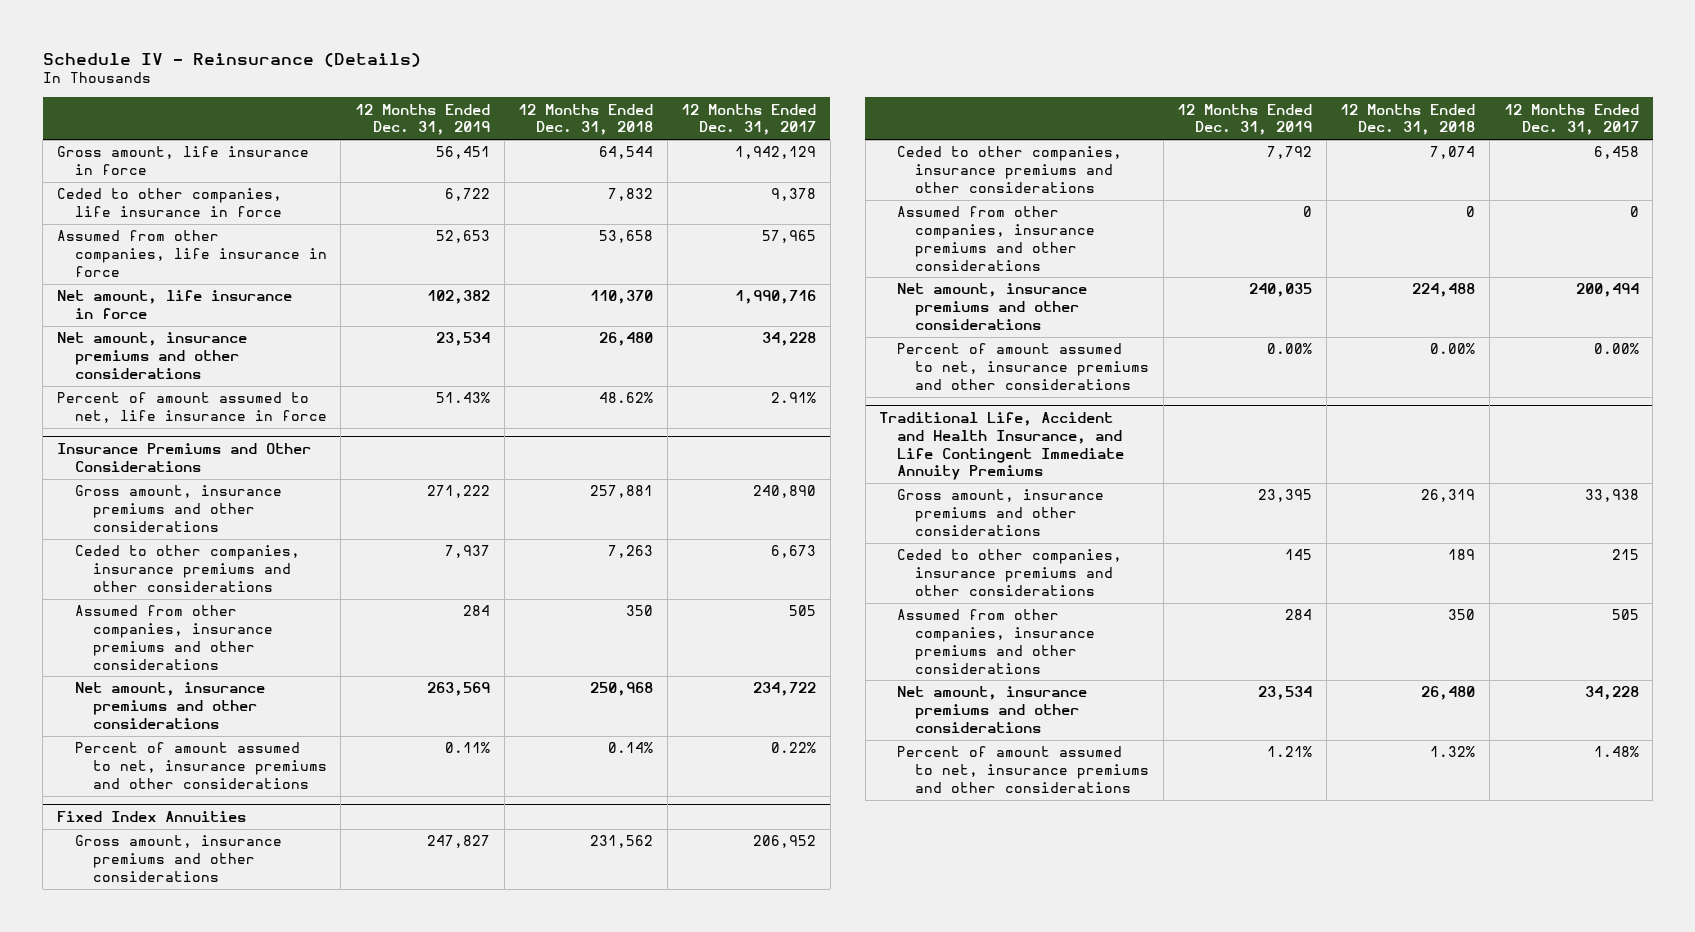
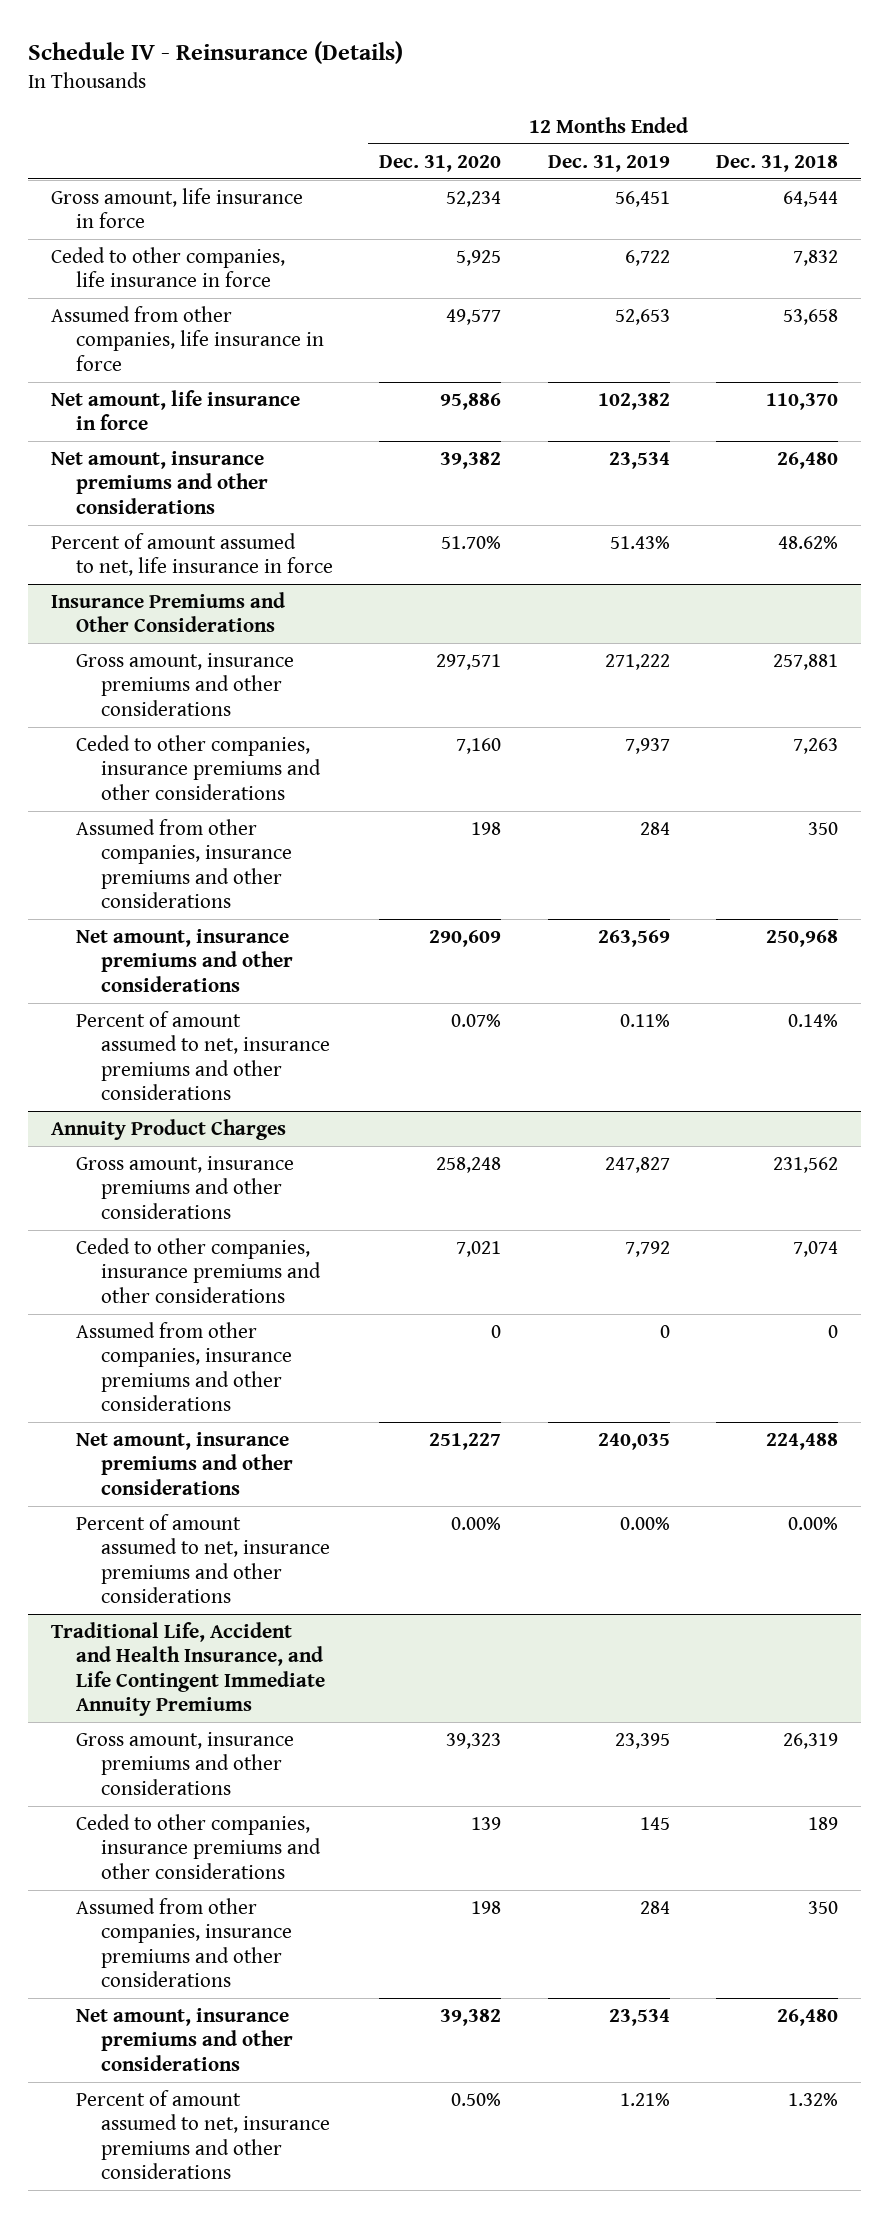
[681,103,817,136] 12 Months Ended Dec. 31, 2017 -> none
none -> [379,154,502,172] Dec. 31, 2020
[56,811,246,823] Fixed Index Annuities -> [51,1118,287,1140] Annuity Product Charges

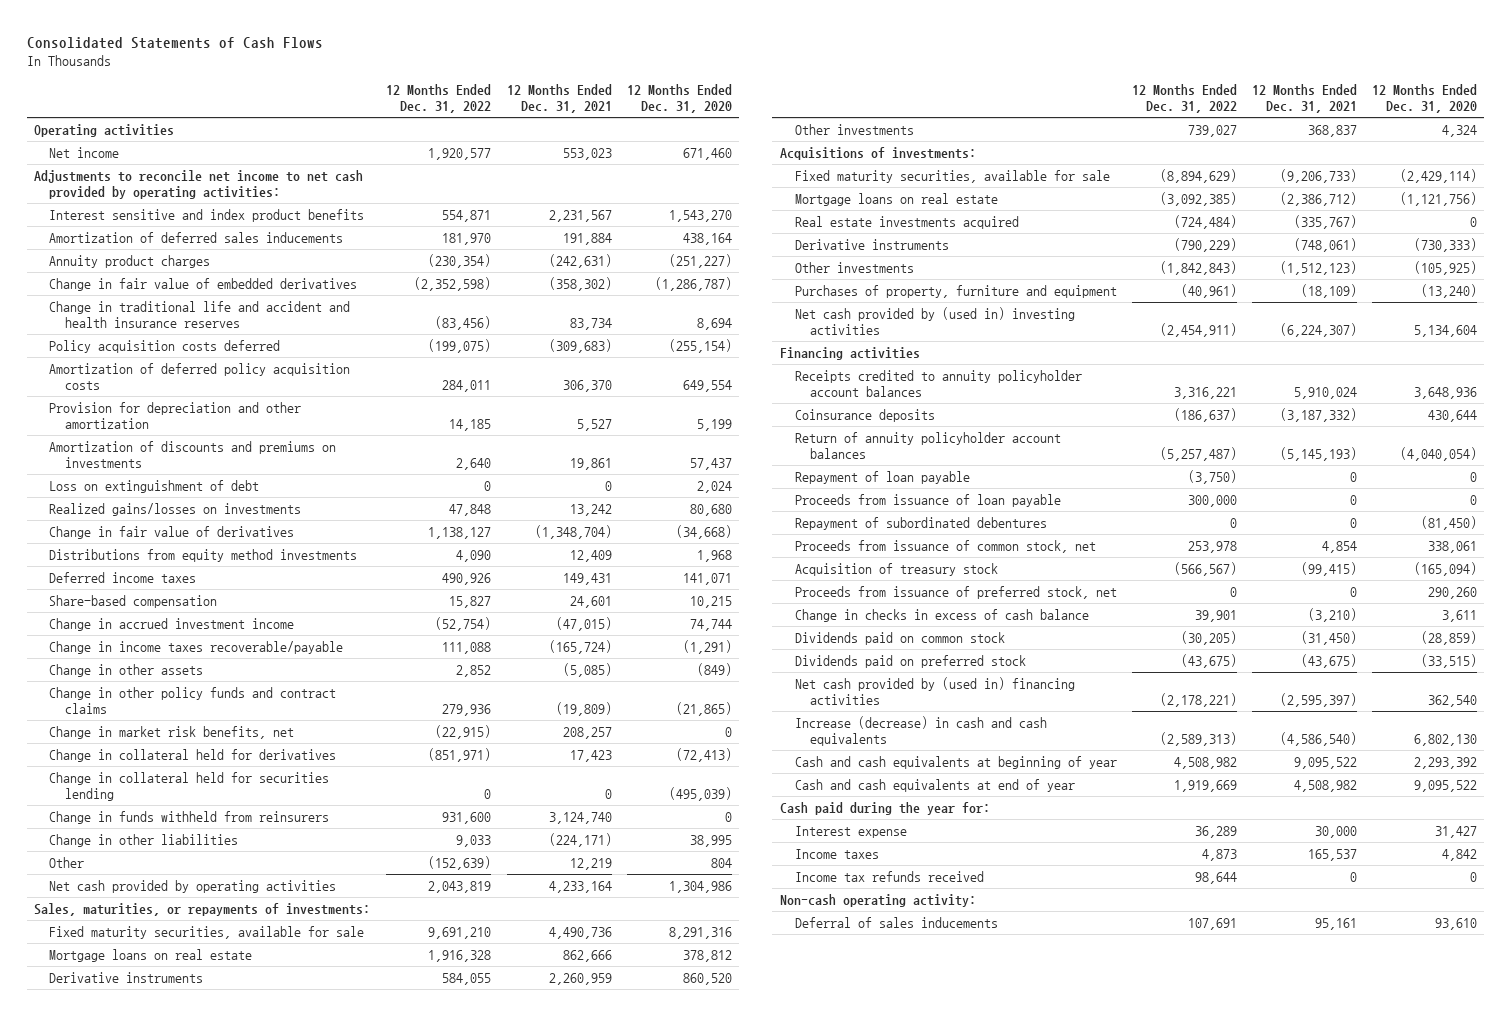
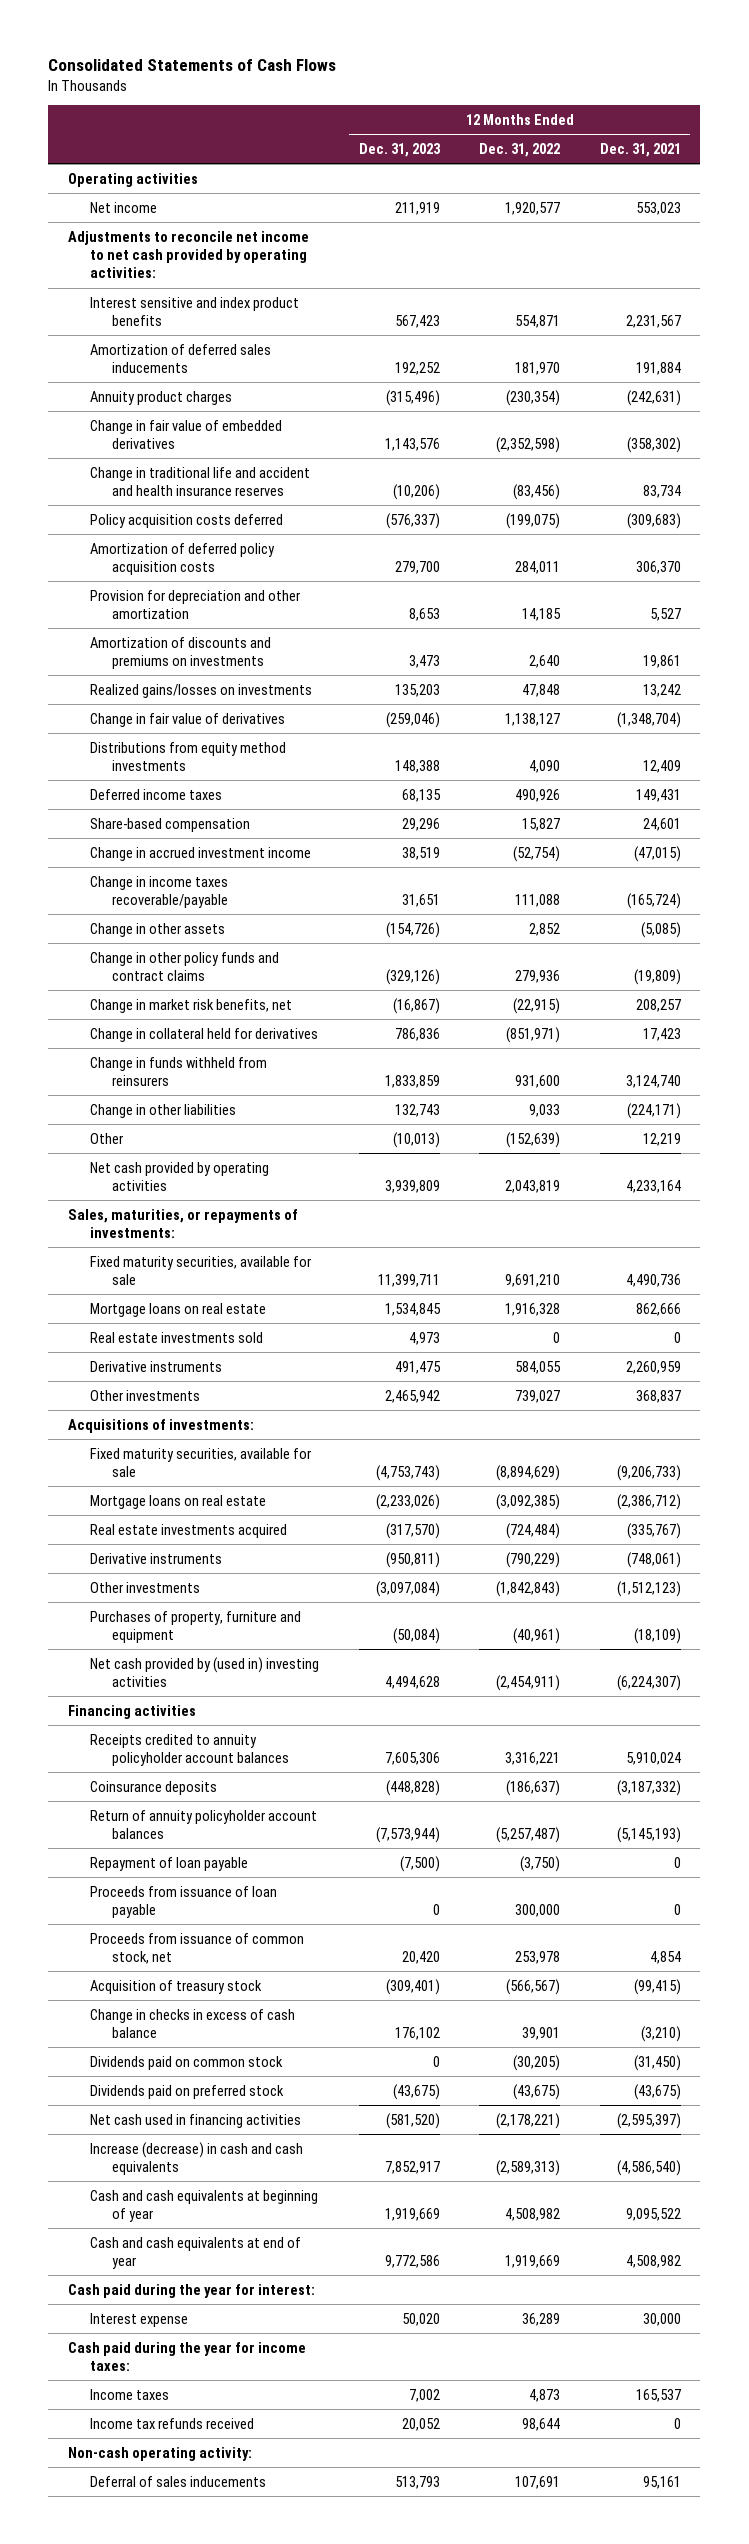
[626,84,732,114] 12 Months Ended Dec. 31, 2020 -> none
none -> [358,142,441,157] Dec. 31, 2023
[49,479,260,493] Loss on extinguishment of debt -> none
[49,771,330,801] Change in collateral held for securities lending -> none
none -> [90,1331,264,1343] Real estate investments sold
[794,516,1047,530] Repayment of subordinated debentures -> none
[794,585,1117,599] Proceeds from issuance of preferred stock, net -> none
[794,676,1075,705] Net cash provided by (used in) financing activities -> [90,2113,302,2128] Net cash used in financing activities
[779,801,990,815] Cash paid during the year for: -> [68,2283,316,2298] Cash paid during the year for interest:
none -> [68,2341,307,2371] Cash paid during the year for income taxes:

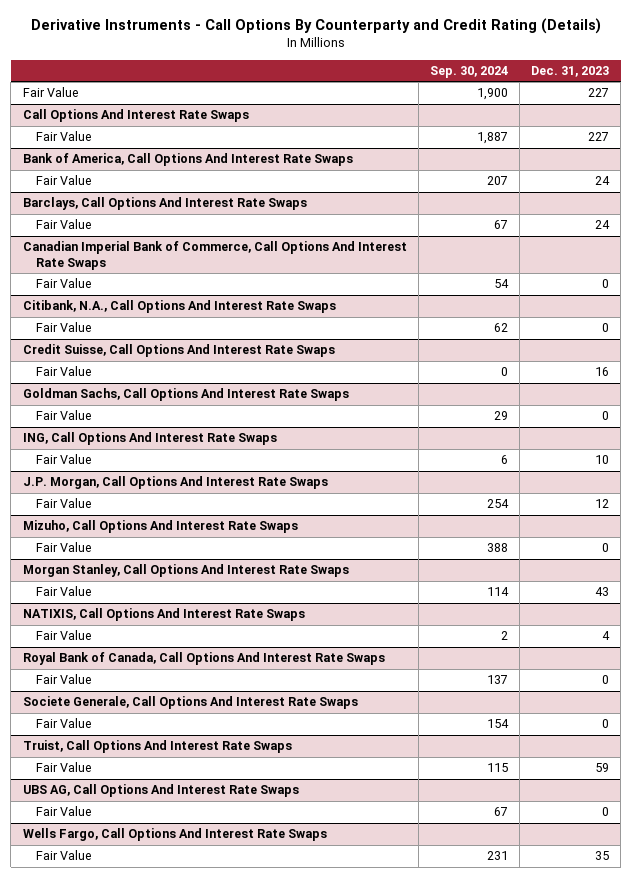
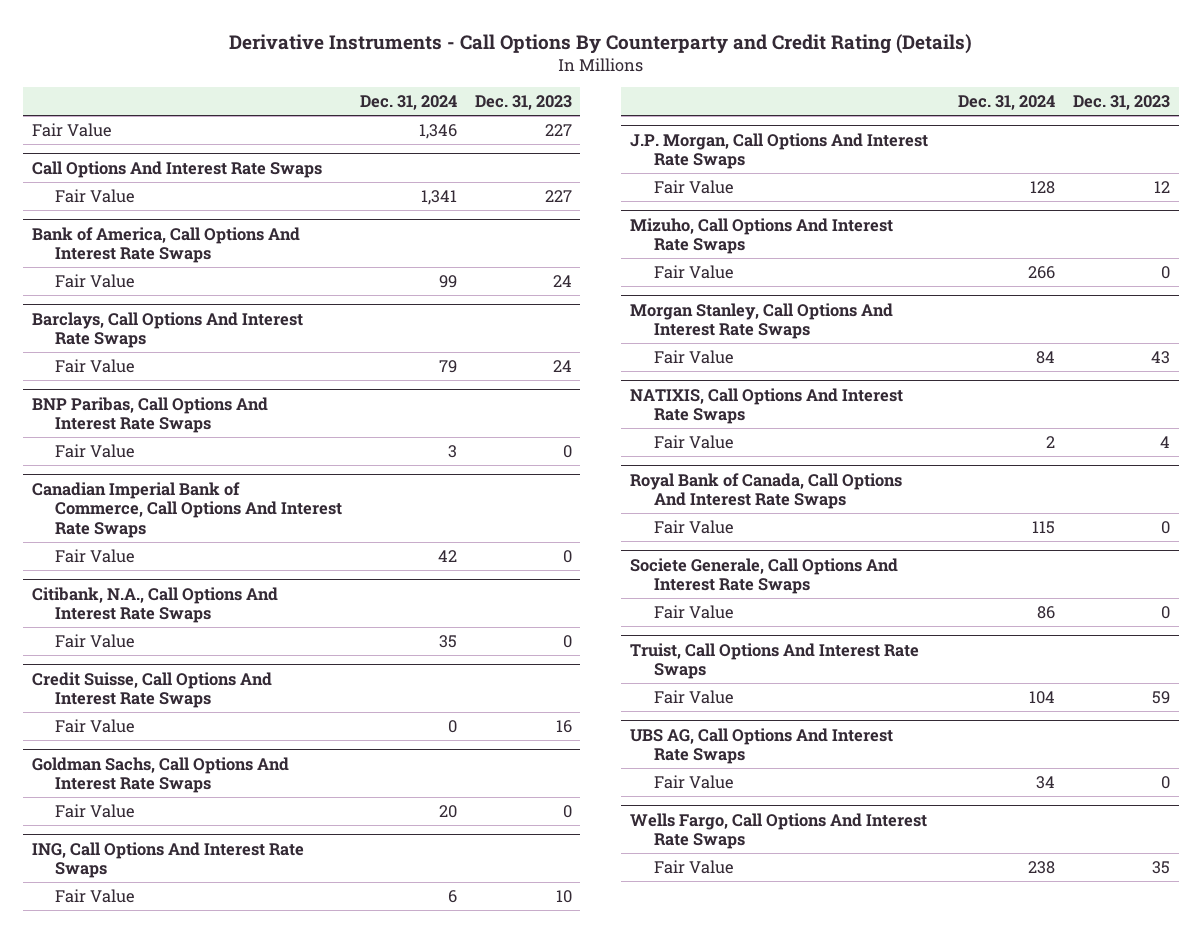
[429,65,508,78] Sep. 30, 2024 -> none
none -> [360,95,458,111] Dec. 31, 2024
none -> [31,396,268,434] BNP Paribas, Call Options And Interest Rate Swaps
none -> [55,443,136,458] Fair Value

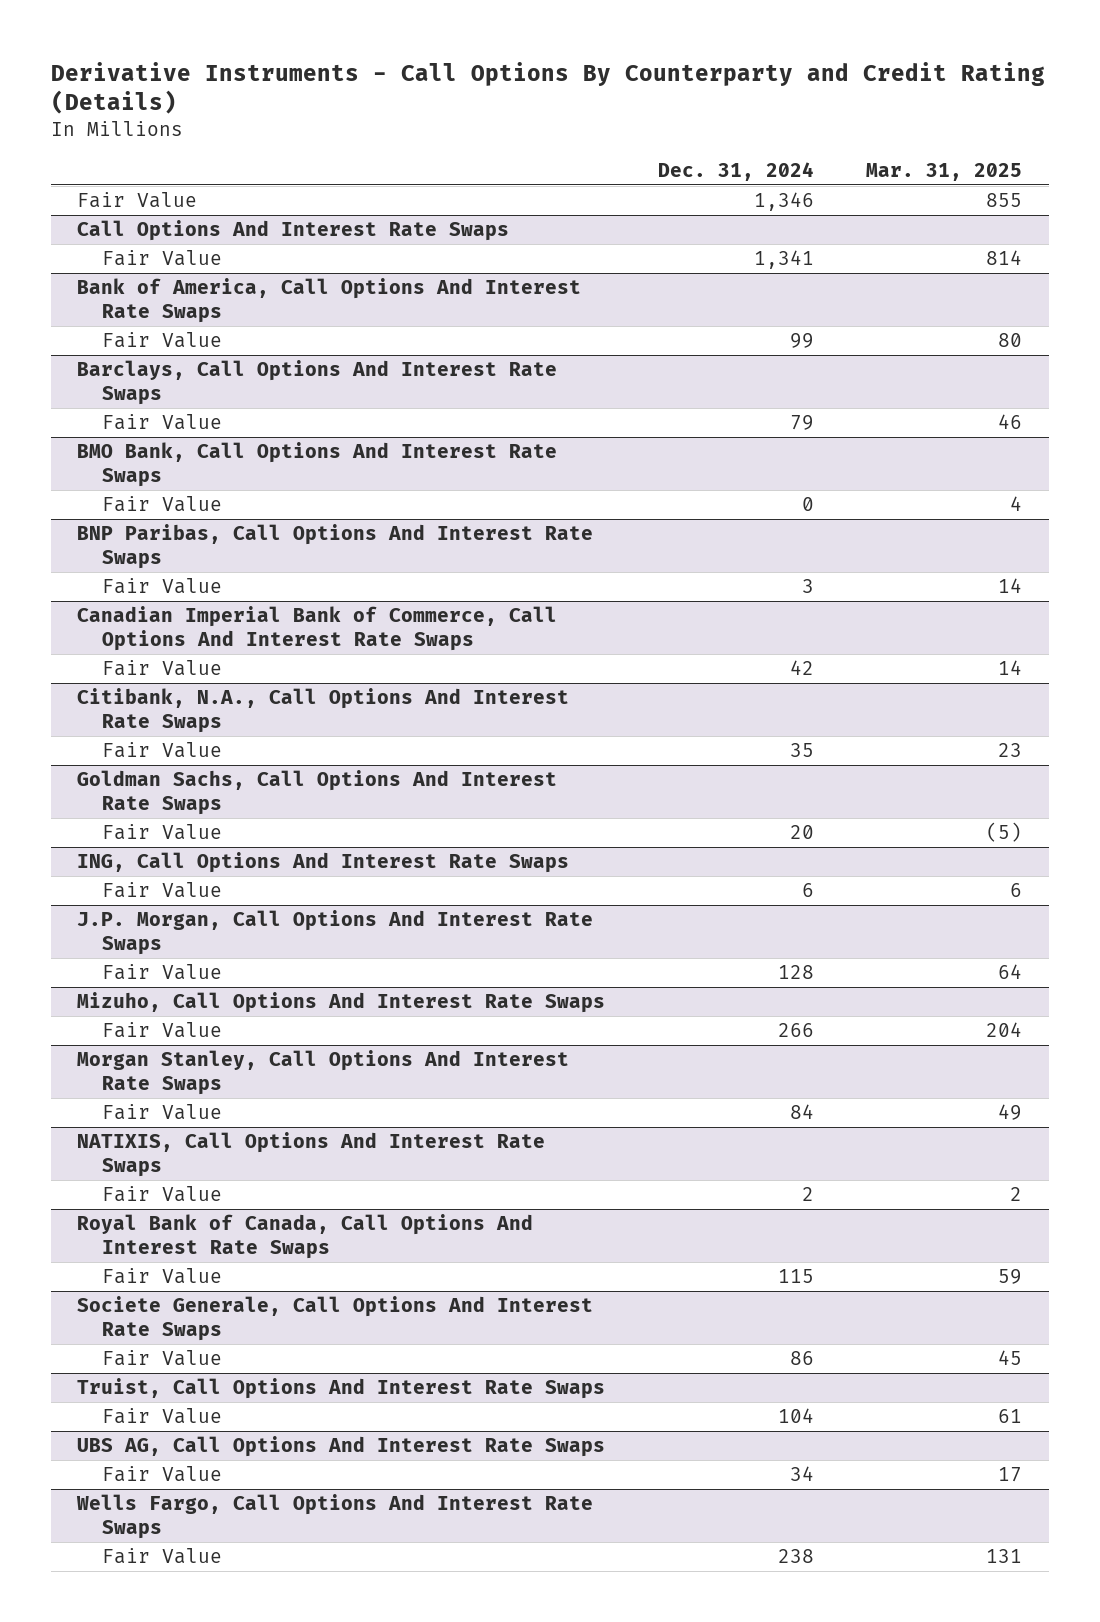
[474,95,572,111] Dec. 31, 2023 -> none
none -> [866,162,1023,181] Mar. 31, 2025
none -> [77,442,558,488] BMO Bank, Call Options And Interest Rate Swaps
none -> [102,496,223,513] Fair Value
[31,671,272,709] Credit Suisse, Call Options And Interest Rate Swaps -> none
[55,718,136,733] Fair Value -> none

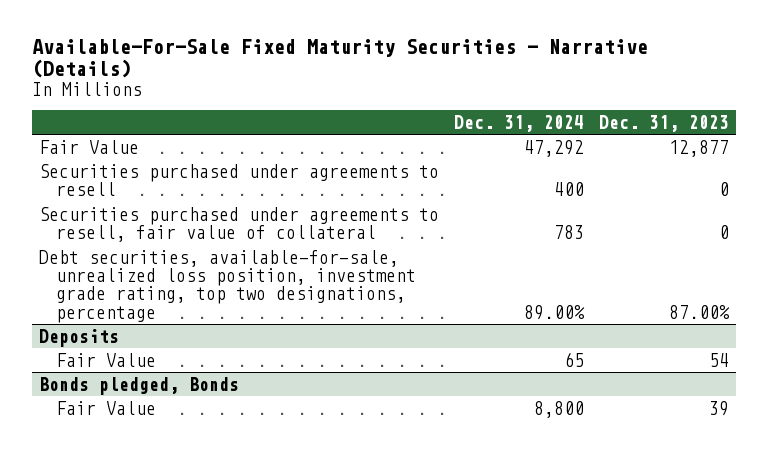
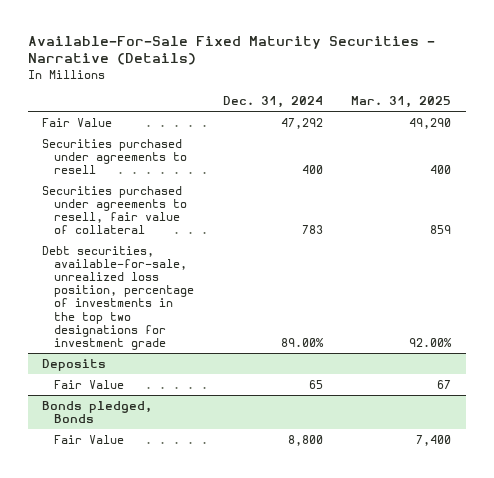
[598,114,729,132] Dec. 31, 2023 -> none
none -> [351,95,452,108] Mar. 31, 2025
[39,249,416,323] Debt securities, available-for-sale, unrealized loss position, investment grade rating, top two designations, percentage -> [42,245,195,350] Debt securities, available-for-sale, unrealized loss position, percentage of investments in the top two designations for investment grade

